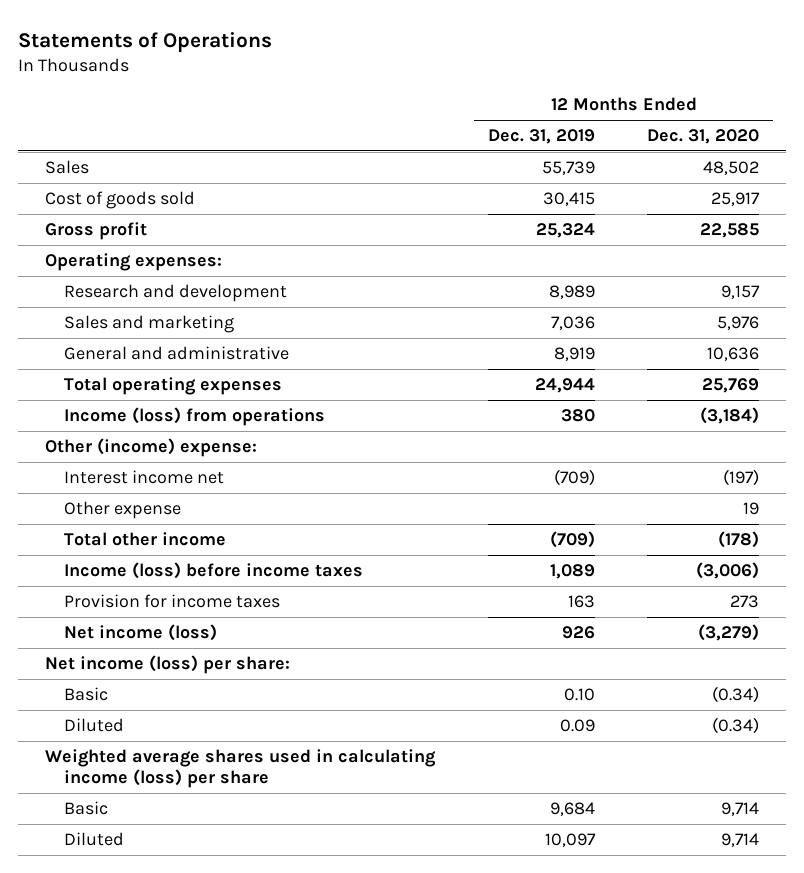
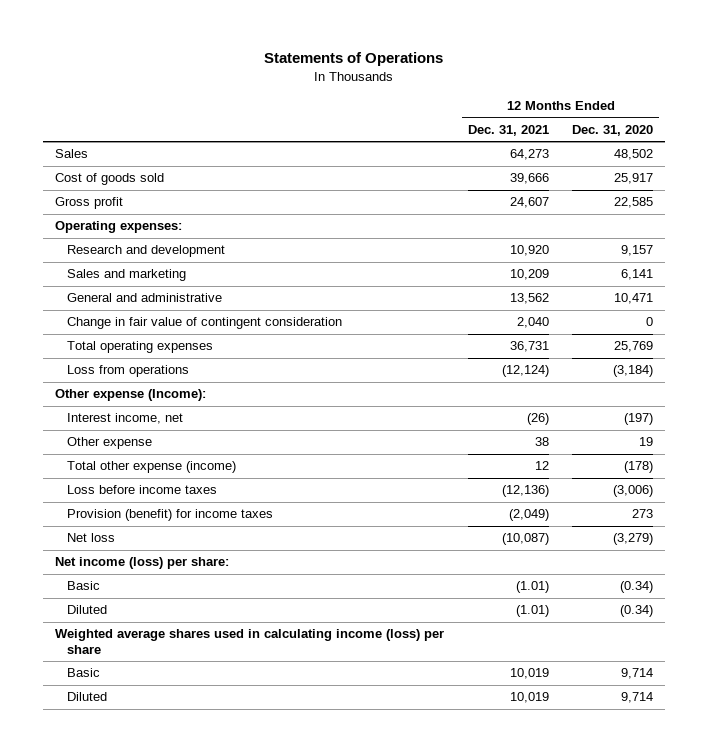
[487,129,595,145] Dec. 31, 2019 -> none
none -> [467,124,549,136] Dec. 31, 2021
[717,316,760,331] 5,976 -> [621,269,654,281] 6,141
[707,347,760,362] 10,636 -> [614,293,654,305] 10,471
none -> [67,317,343,330] Change in fair value of contingent consideration
[64,407,326,427] Income (loss) from operations -> [67,365,190,378] Loss from operations
[44,438,257,458] Other (income) expense: -> [55,389,207,402] Other expense (Income):
[64,470,225,485] Interest income net -> [67,413,184,425] Interest income, net
[64,532,227,547] Total other income -> [67,461,237,474] Total other expense (income)
[64,562,364,580] Income (loss) before income taxes -> [67,485,218,495] Loss before income taxes
[64,594,281,609] Provision for income taxes -> [67,509,274,522] Provision (benefit) for income taxes
[64,624,218,642] Net income (loss) -> [67,533,116,543] Net loss

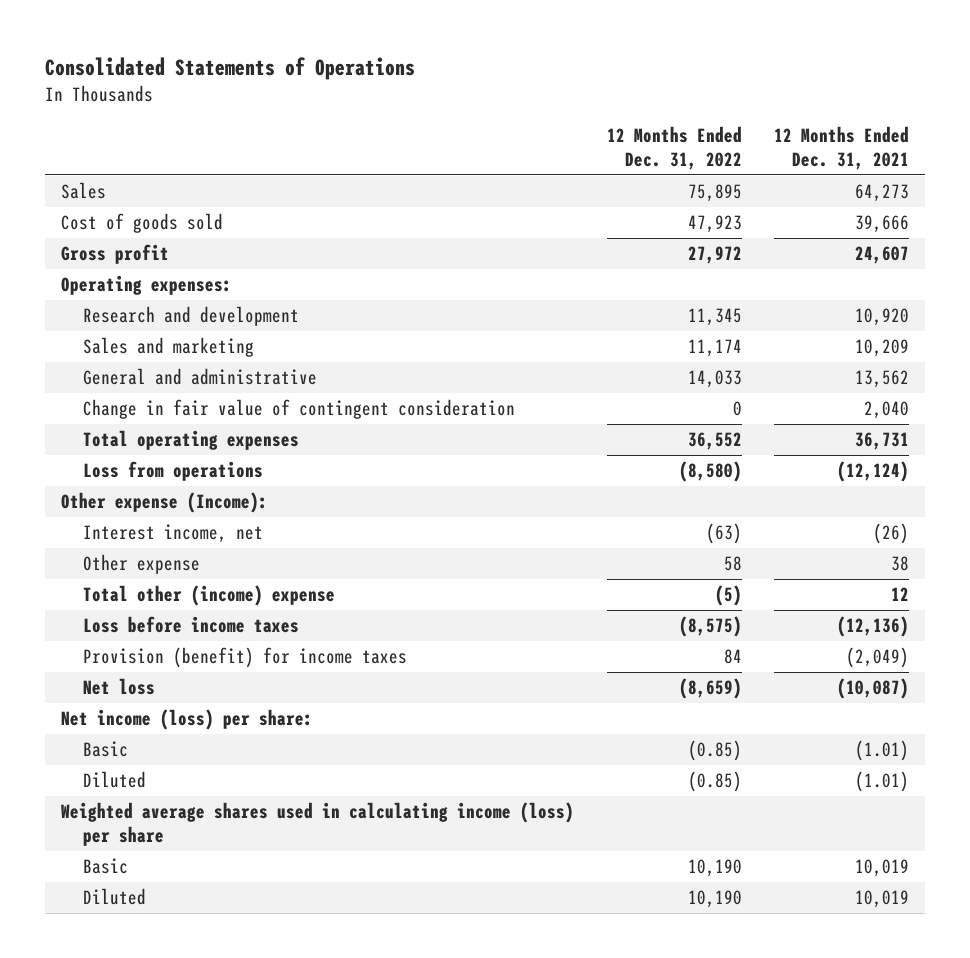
[264,52,444,67] Statements of Operations -> [45,57,416,81] Consolidated Statements of Operations
[572,124,654,136] Dec. 31, 2020 -> none
none -> [606,126,742,170] 12 Months Ended Dec. 31, 2022
[67,461,237,474] Total other expense (income) -> [83,585,336,607] Total other (income) expense

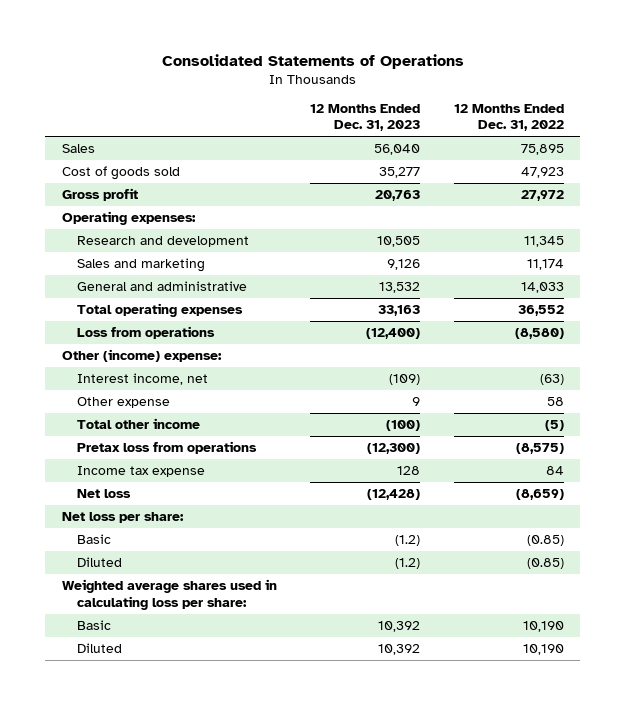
[773,126,909,170] 12 Months Ended Dec. 31, 2021 -> none
none -> [310,103,421,132] 12 Months Ended Dec. 31, 2023
[83,399,516,420] Change in fair value of contingent consideration -> none
[61,492,269,514] Other expense (Income): -> [61,349,222,363] Other (income) expense:
[83,585,336,607] Total other (income) expense -> [77,418,201,430] Total other income
[83,616,300,634] Loss before income taxes -> [77,441,258,455] Pretax loss from operations
[83,647,408,669] Provision (benefit) for income taxes -> [77,466,206,478] Income tax expense
[61,709,314,731] Net income (loss) per share: -> [61,512,184,524] Net loss per share:
[61,802,575,846] Weighted average shares used in calculating income (loss) per share -> [61,579,277,610] Weighted average shares used in calculating loss per share:

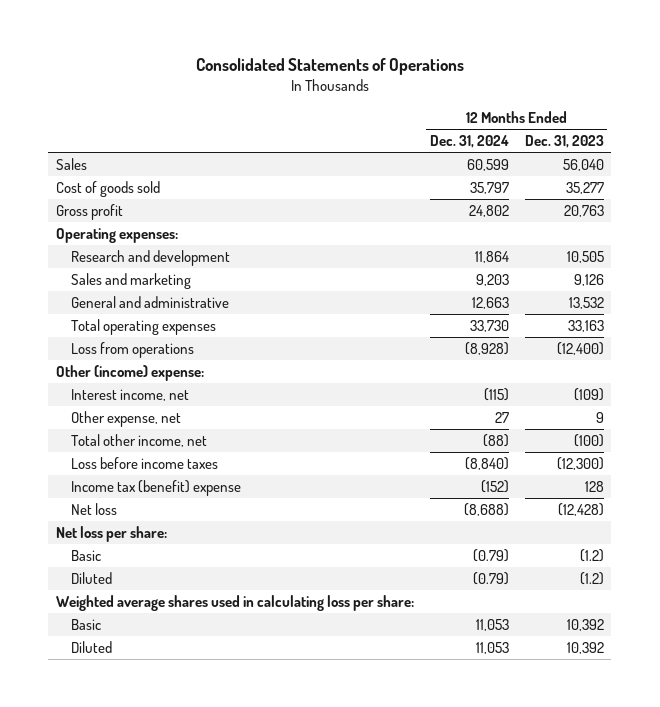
[453,103,564,132] 12 Months Ended Dec. 31, 2022 -> none
none -> [429,135,509,149] Dec. 31, 2024
[77,397,171,409] Other expense -> [70,410,181,427] Other expense, net
[77,418,201,430] Total other income -> [70,433,207,447] Total other income, net
[77,441,258,455] Pretax loss from operations -> [70,456,218,469] Loss before income taxes
[77,466,206,478] Income tax expense -> [70,479,241,496] Income tax (benefit) expense

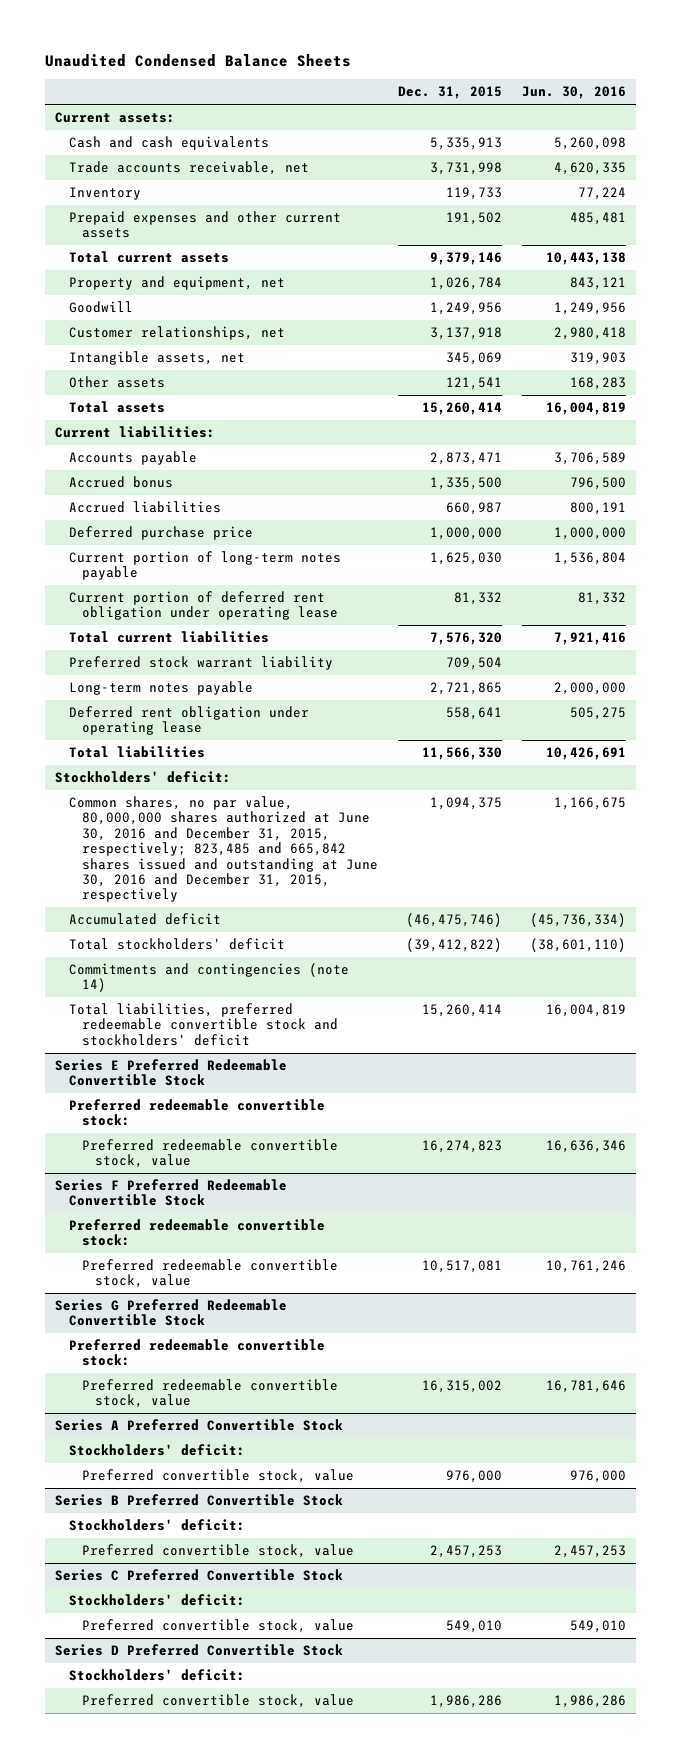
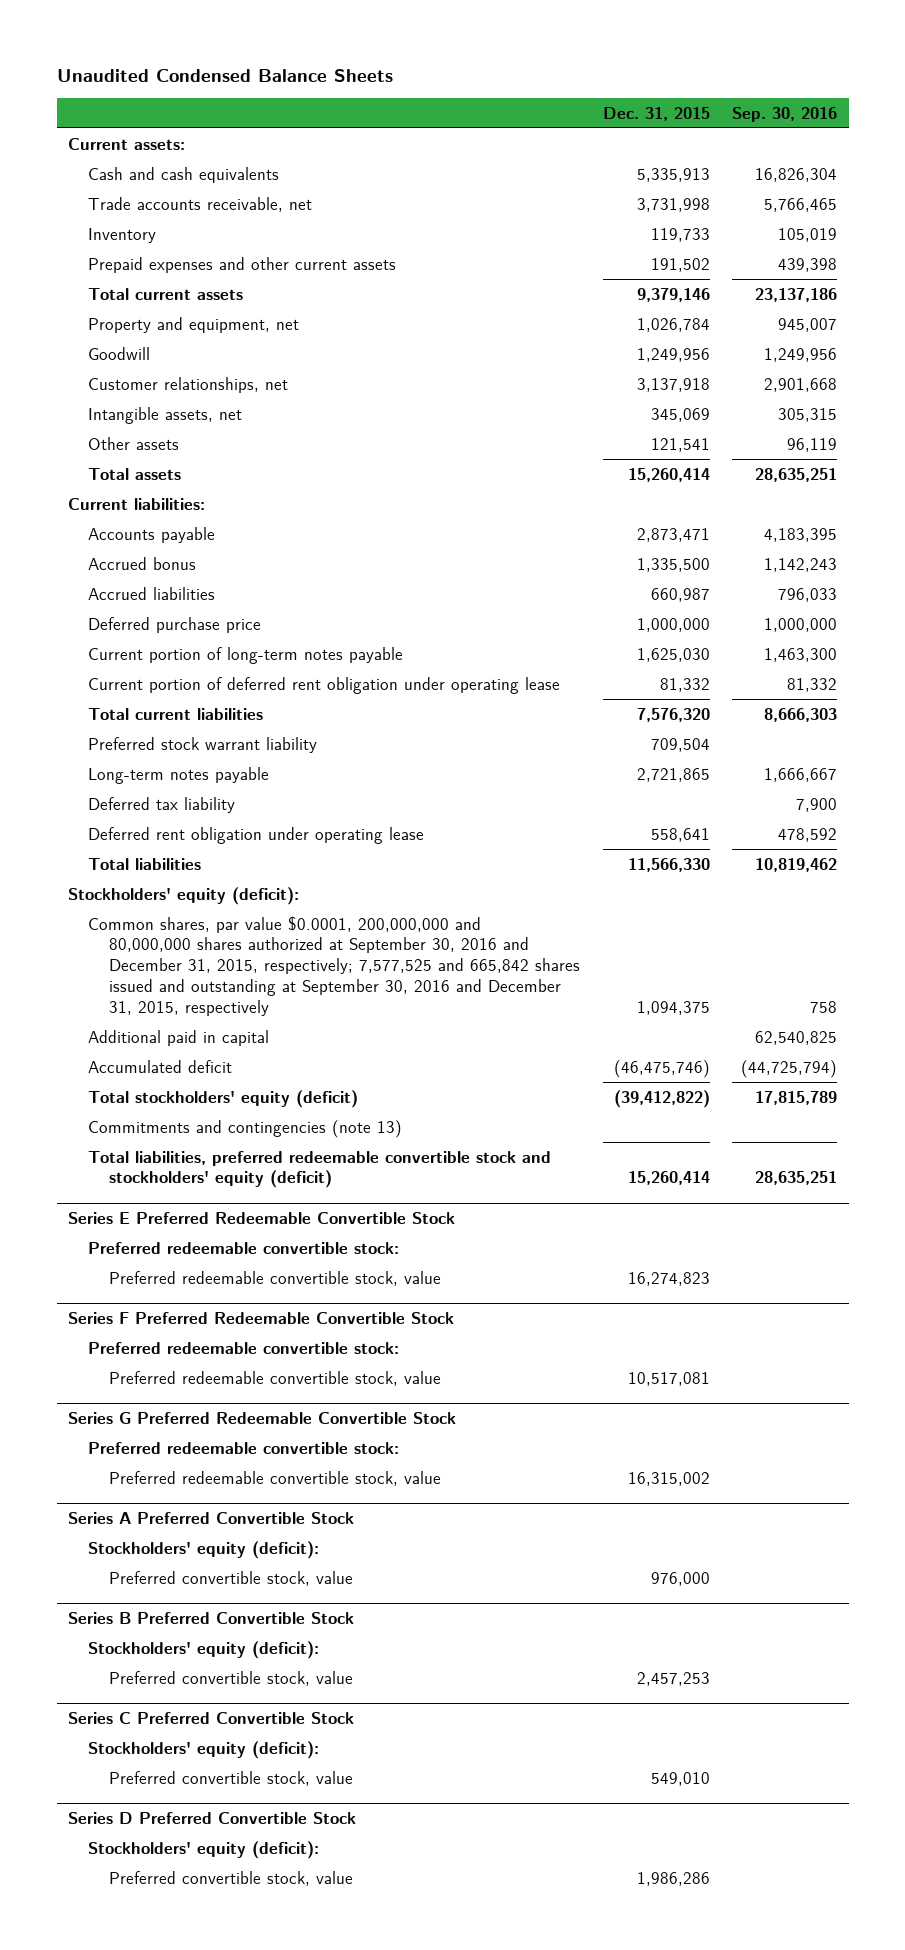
[521,86,626,100] Jun. 30, 2016 -> none
none -> [732,106,838,122] Sep. 30, 2016
none -> [88,796,236,813] Deferred tax liability
[55,771,232,784] Stockholders' deficit: -> [67,886,299,905] Stockholders' equity (deficit):
[68,796,378,903] Common shares, no par value, 80,000,000 shares authorized at June 30, 2016 and December 31, 2015, respectively; 823,485 and 665,842 shares issued and outstanding at June 30, 2016 and December 31, 2015, respectively -> [88,915,581,1016] Common shares, par value $0.0001, 200,000,000 and 80,000,000 shares authorized at September 30, 2016 and December 31, 2015, respectively; 7,577,525 and 665,842 shares issued and outstanding at September 30, 2016 and December 31, 2015, respectively
none -> [88,1029,270,1046] Additional paid in capital
[68,938,285,951] Total stockholders' deficit -> [88,1089,359,1108] Total stockholders' equity (deficit)
[68,963,349,993] Commitments and contingencies (note 14) -> [88,1119,403,1138] Commitments and contingencies (note 13)
[68,1003,338,1046] Total liabilities, preferred redeemable convertible stock and stockholders' deficit -> [88,1150,552,1189] Total liabilities, preferred redeemable convertible stock and stockholders' equity (deficit)
[68,1444,245,1457] Stockholders' deficit: -> [88,1540,320,1559] Stockholders' equity (deficit):
[68,1519,245,1532] Stockholders' deficit: -> [88,1640,320,1659] Stockholders' equity (deficit):
[68,1594,245,1607] Stockholders' deficit: -> [88,1740,320,1759] Stockholders' equity (deficit):
[68,1669,245,1682] Stockholders' deficit: -> [88,1840,320,1859] Stockholders' equity (deficit):

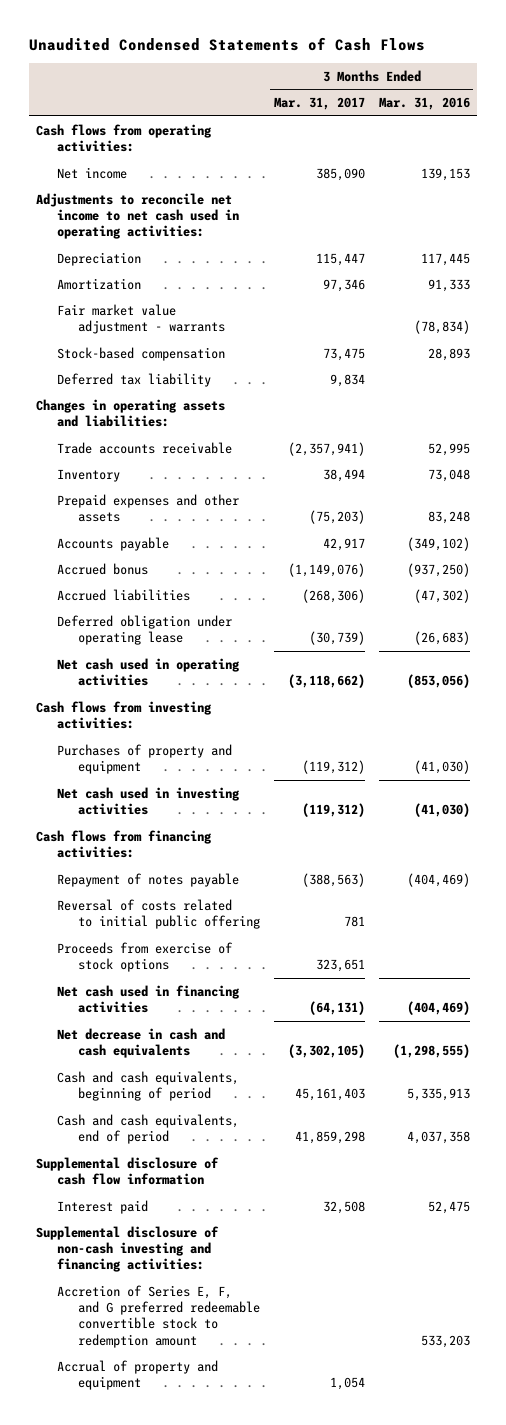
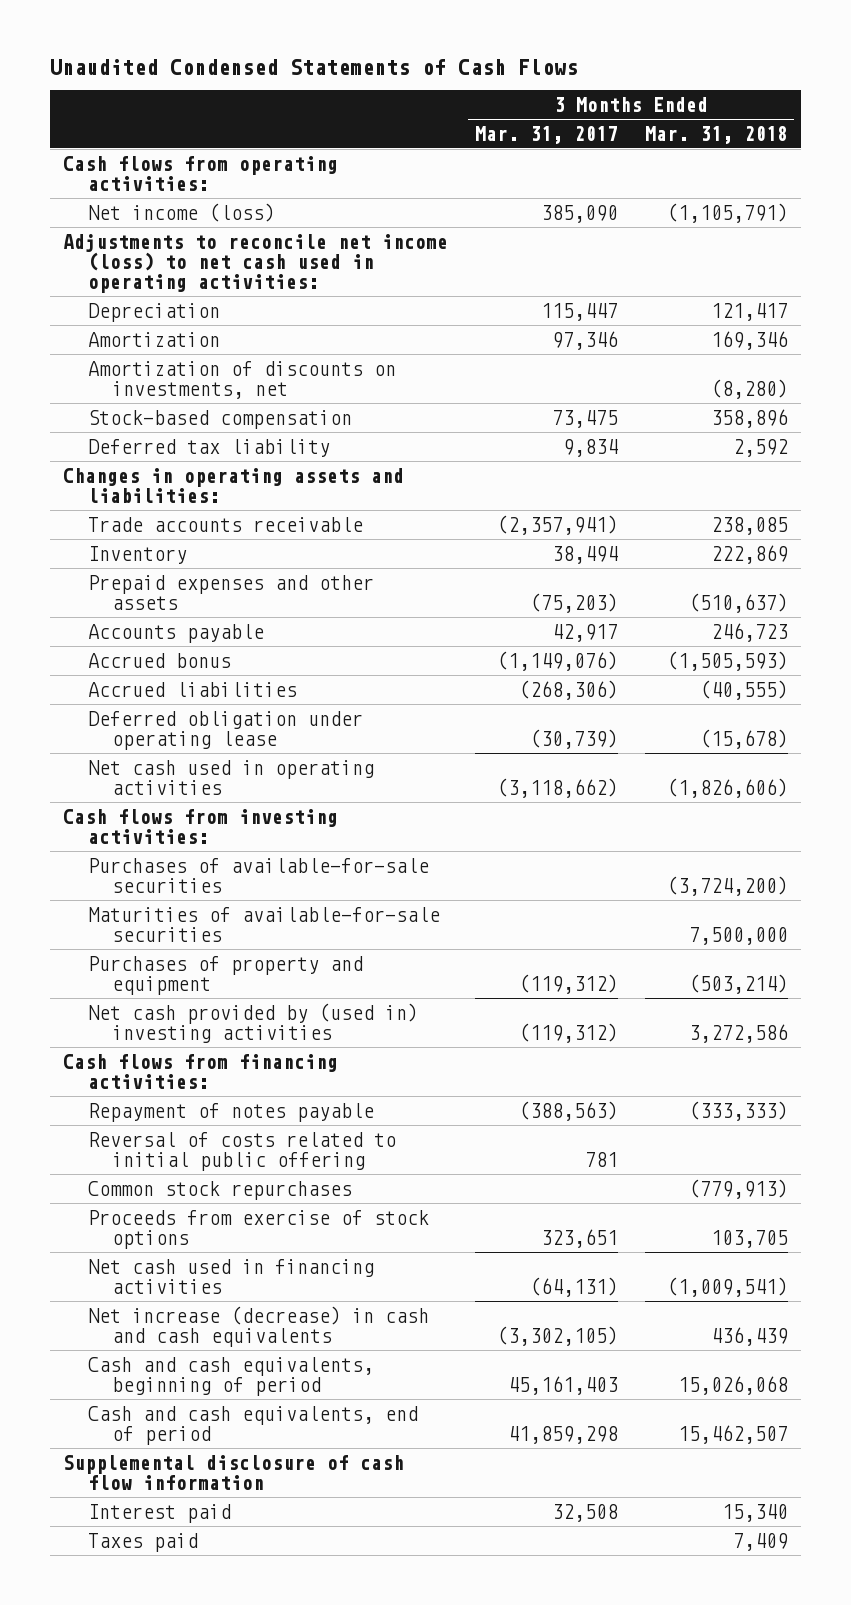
[378,97,470,111] Mar. 31, 2016 -> none
none -> [644,125,788,144] Mar. 31, 2018
[57,166,128,179] Net income -> [87,202,275,222] Net income (loss)
[36,192,240,240] Adjustments to reconcile net income to net cash used in operating activities: -> [63,233,449,294] Adjustments to reconcile net income (loss) to net cash used in operating activities:
[57,303,225,335] Fair market value adjustment - warrants -> none
none -> [87,360,396,399] Amortization of discounts on investments, net
none -> [87,857,429,893] Purchases of available-for-sale securities
none -> [87,906,440,942] Maturities of available-for-sale securities
[57,786,241,816] Net cash used in investing activities -> [87,1002,418,1043] Net cash provided by (used in) investing activities
none -> [87,1180,352,1200] Common stock repurchases
[57,1027,226,1059] Net decrease in cash and cash equivalents -> [87,1305,429,1347] Net increase (decrease) in cash and cash equivalents
[36,1225,220,1273] Supplemental disclosure of non-cash investing and financing activities: -> none
[57,1284,260,1348] Accretion of Series E, F, and G preferred redeemable convertible stock to redemption amount -> none
[57,1359,219,1391] Accrual of property and equipment -> none
none -> [87,1532,198,1552] Taxes paid

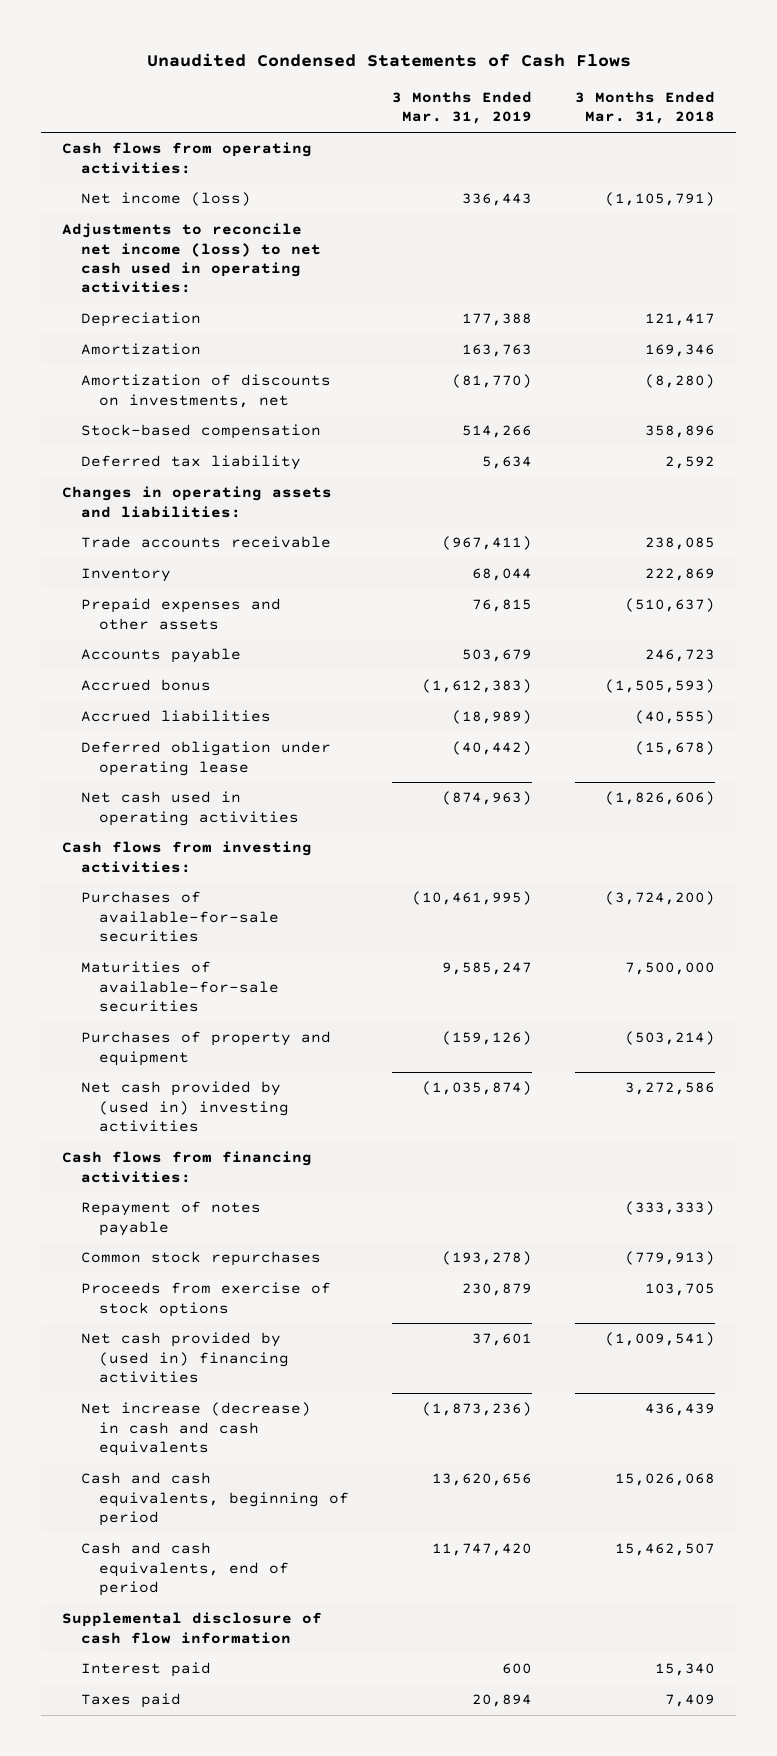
[475,125,619,144] Mar. 31, 2017 -> none
none -> [391,91,532,125] 3 Months Ended Mar. 31, 2019
[87,1131,396,1171] Reversal of costs related to initial public offering -> none
[87,1258,374,1294] Net cash used in financing activities -> [80,1332,290,1383] Net cash provided by (used in) financing activities

